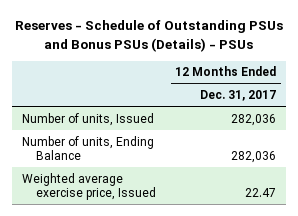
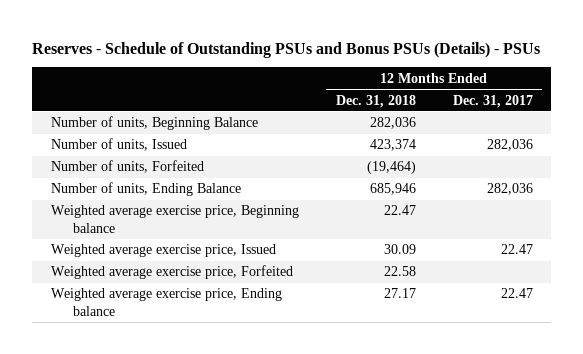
none -> [335,94,416,108] Dec. 31, 2018
none -> [50,116,258,131] Number of units, Beginning Balance
none -> [50,160,204,174] Number of units, Forfeited
none -> [50,205,299,233] Weighted average exercise price, Beginning balance
none -> [50,265,293,280] Weighted average exercise price, Forfeited
none -> [50,288,282,316] Weighted average exercise price, Ending balance

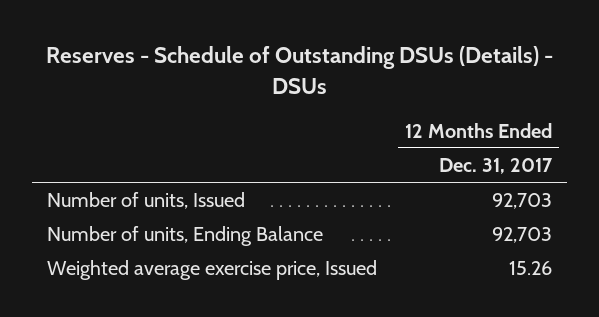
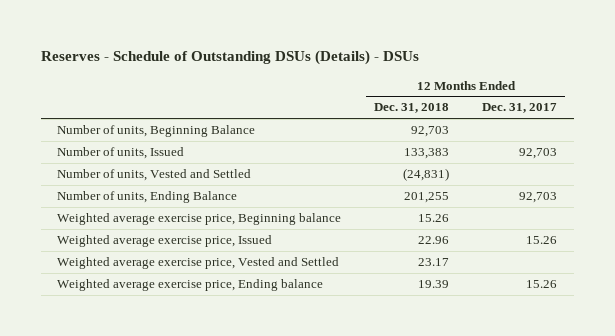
none -> [374,103,450,114] Dec. 31, 2018
none -> [57,125,256,138] Number of units, Beginning Balance
none -> [57,169,252,182] Number of units, Vested and Settled
none -> [57,213,342,226] Weighted average exercise price, Beginning balance
none -> [57,257,340,270] Weighted average exercise price, Vested and Settled
none -> [57,279,324,292] Weighted average exercise price, Ending balance

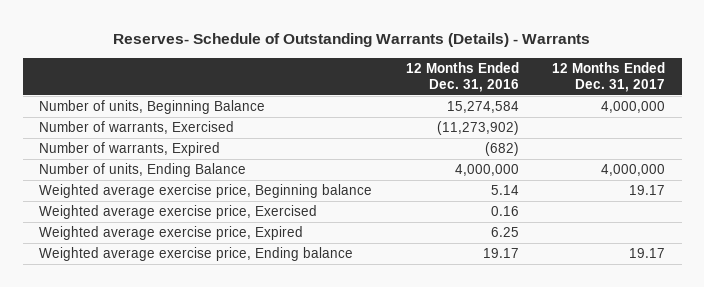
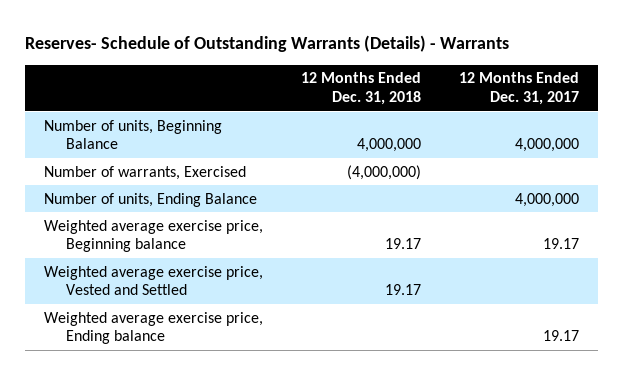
[405,61,519,93] 12 Months Ended Dec. 31, 2016 -> none
none -> [301,72,422,106] 12 Months Ended Dec. 31, 2018
[39,142,221,157] Number of warrants, Expired -> none
[39,226,304,241] Weighted average exercise price, Expired -> none
[39,205,318,220] Weighted average exercise price, Exercised -> [43,265,263,296] Weighted average exercise price, Vested and Settled

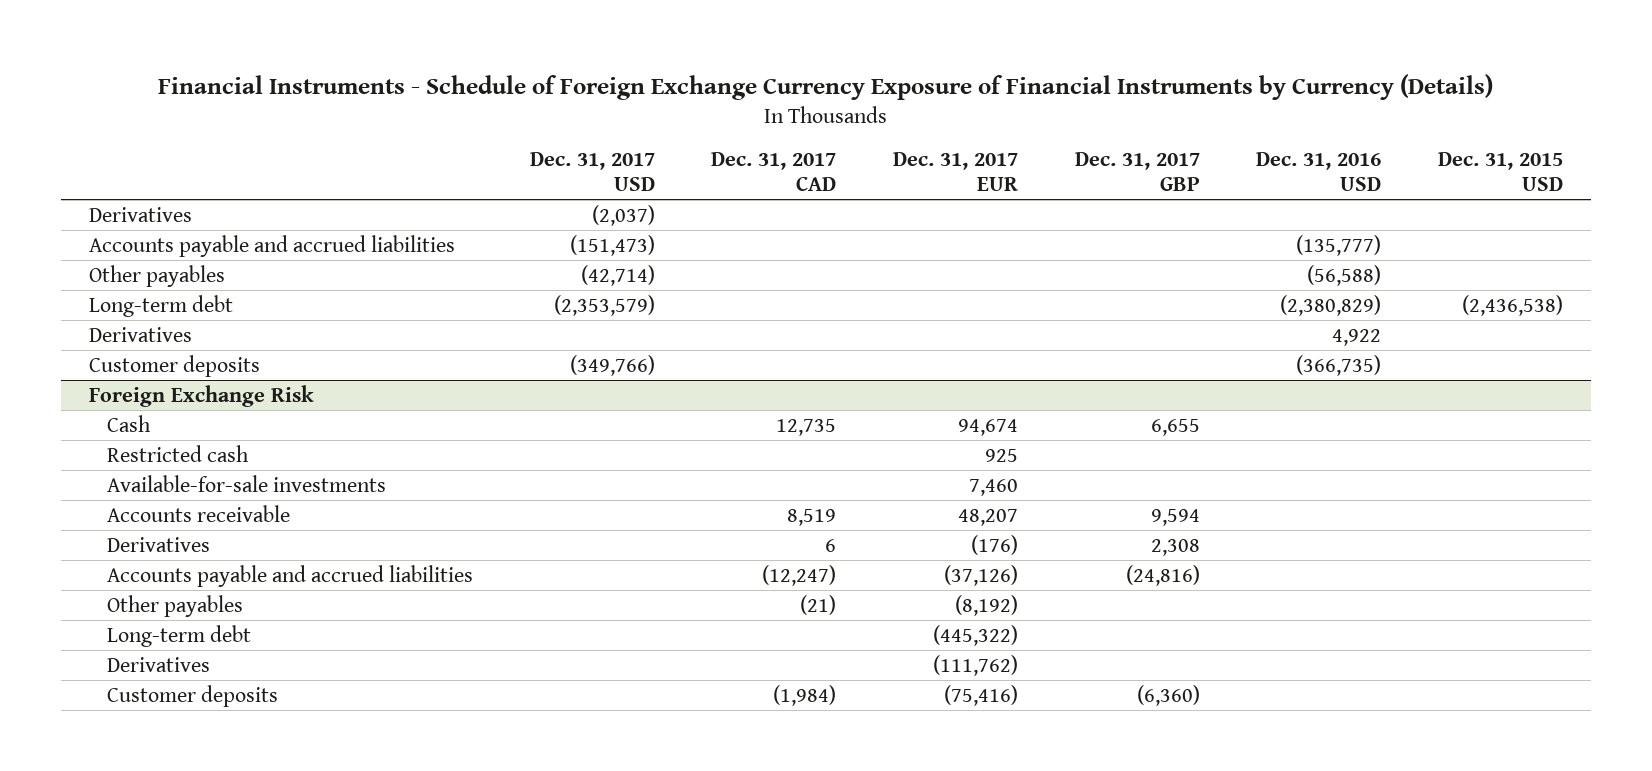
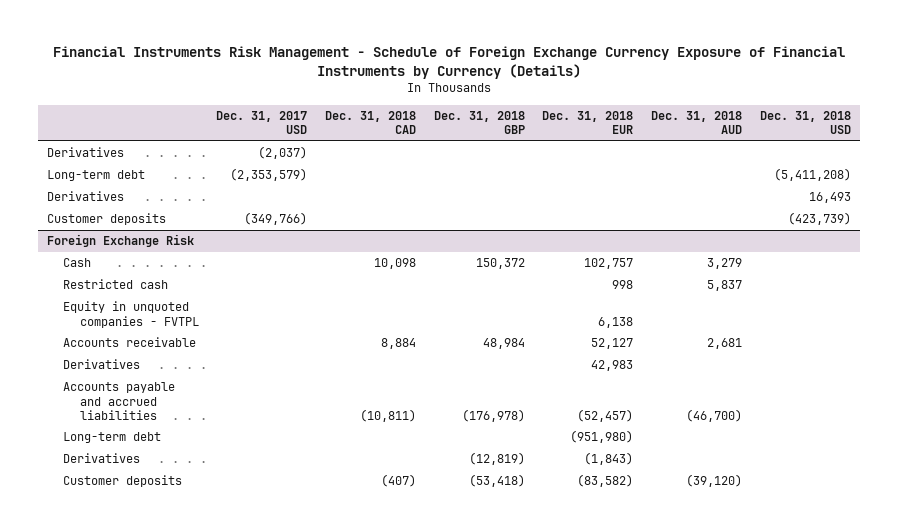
[158,73,1494,100] Financial Instruments - Schedule of Foreign Exchange Currency Exposure of Financial Instruments by Currency (Details) -> [53,46,846,80] Financial Instruments Risk Management - Schedule of Foreign Exchange Currency Exposure of Financial Instruments by Currency (Details)
[711,151,837,191] Dec. 31, 2017 CAD -> none
[893,151,1019,191] Dec. 31, 2017 EUR -> none
[1074,151,1200,191] Dec. 31, 2017 GBP -> none
[1256,151,1382,191] Dec. 31, 2016 USD -> none
[1438,151,1564,191] Dec. 31, 2015 USD -> none
none -> [324,110,416,135] Dec. 31, 2018 CAD
none -> [433,110,525,135] Dec. 31, 2018 GBP
none -> [542,110,634,135] Dec. 31, 2018 EUR
none -> [651,110,743,135] Dec. 31, 2018 AUD
none -> [759,110,851,135] Dec. 31, 2018 USD
[89,234,456,257] Accounts payable and accrued liabilities -> none
[89,264,226,287] Other payables -> none
[106,474,386,492] Available-for-sale investments -> none
none -> [63,301,199,328] Equity in unquoted companies - FVTPL
[106,594,243,617] Other payables -> none

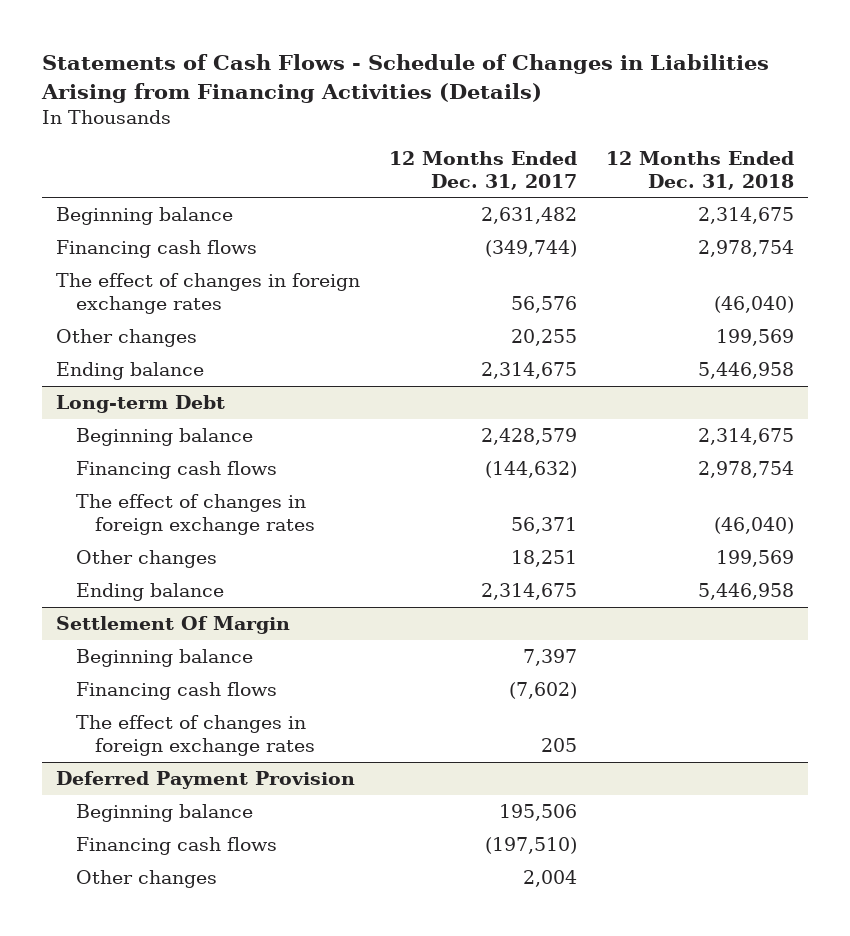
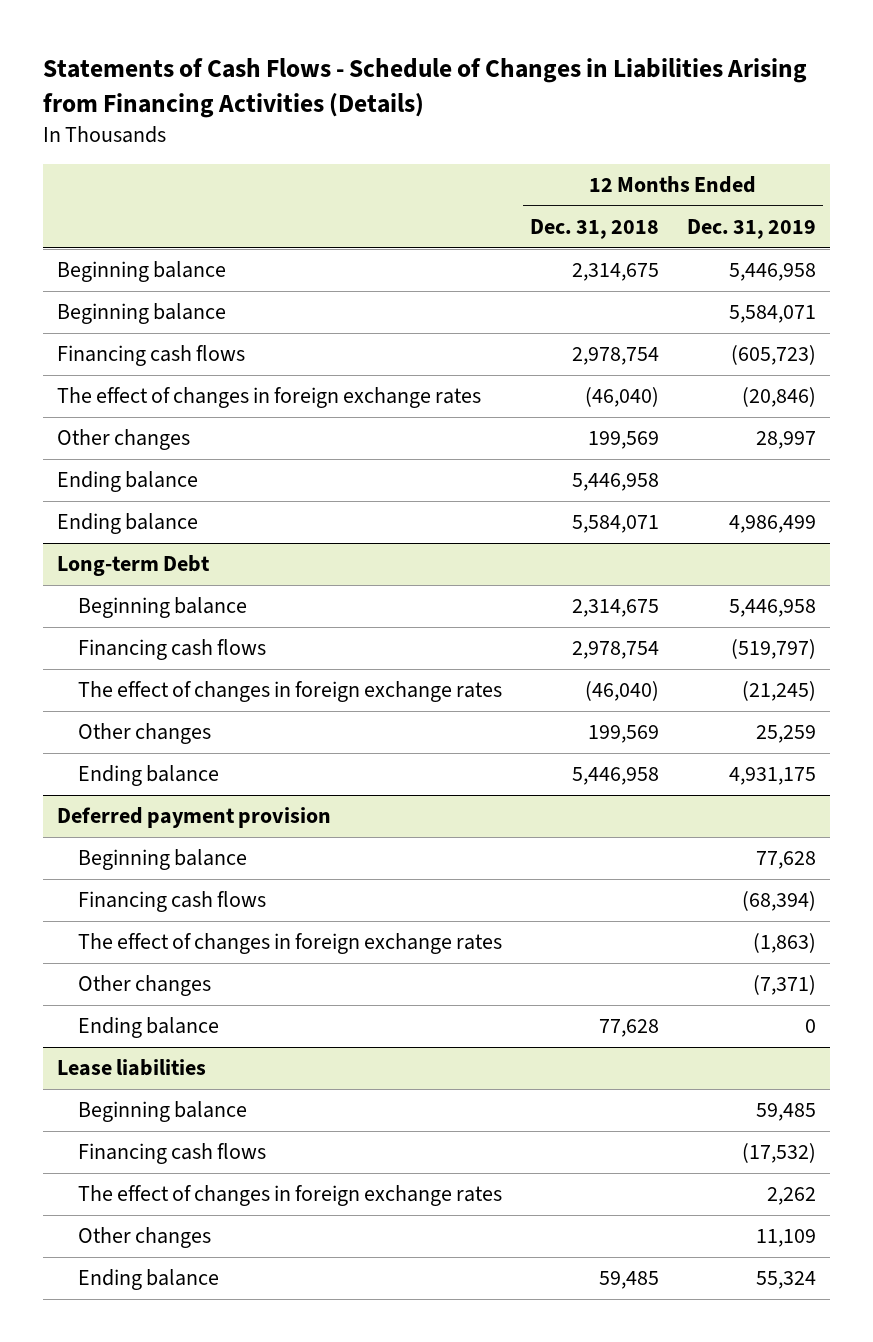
[389,150,578,190] 12 Months Ended Dec. 31, 2017 -> none
none -> [686,218,816,239] Dec. 31, 2019
none -> [57,303,227,325] Beginning balance
none -> [57,513,199,535] Ending balance
[56,615,291,634] Settlement Of Margin -> none
[75,648,253,667] Beginning balance -> none
[75,681,277,700] Financing cash flows -> none
[75,714,316,757] The effect of changes in foreign exchange rates -> none
[56,770,356,789] Deferred Payment Provision -> [57,807,332,829] Deferred payment provision
none -> [77,933,502,955] The effect of changes in foreign exchange rates
none -> [77,1017,219,1039] Ending balance
none -> [57,1059,207,1077] Lease liabilities
none -> [77,1101,247,1123] Beginning balance
none -> [77,1143,266,1165] Financing cash flows
none -> [77,1185,502,1207] The effect of changes in foreign exchange rates
none -> [77,1227,211,1249] Other changes
none -> [77,1269,219,1291] Ending balance

